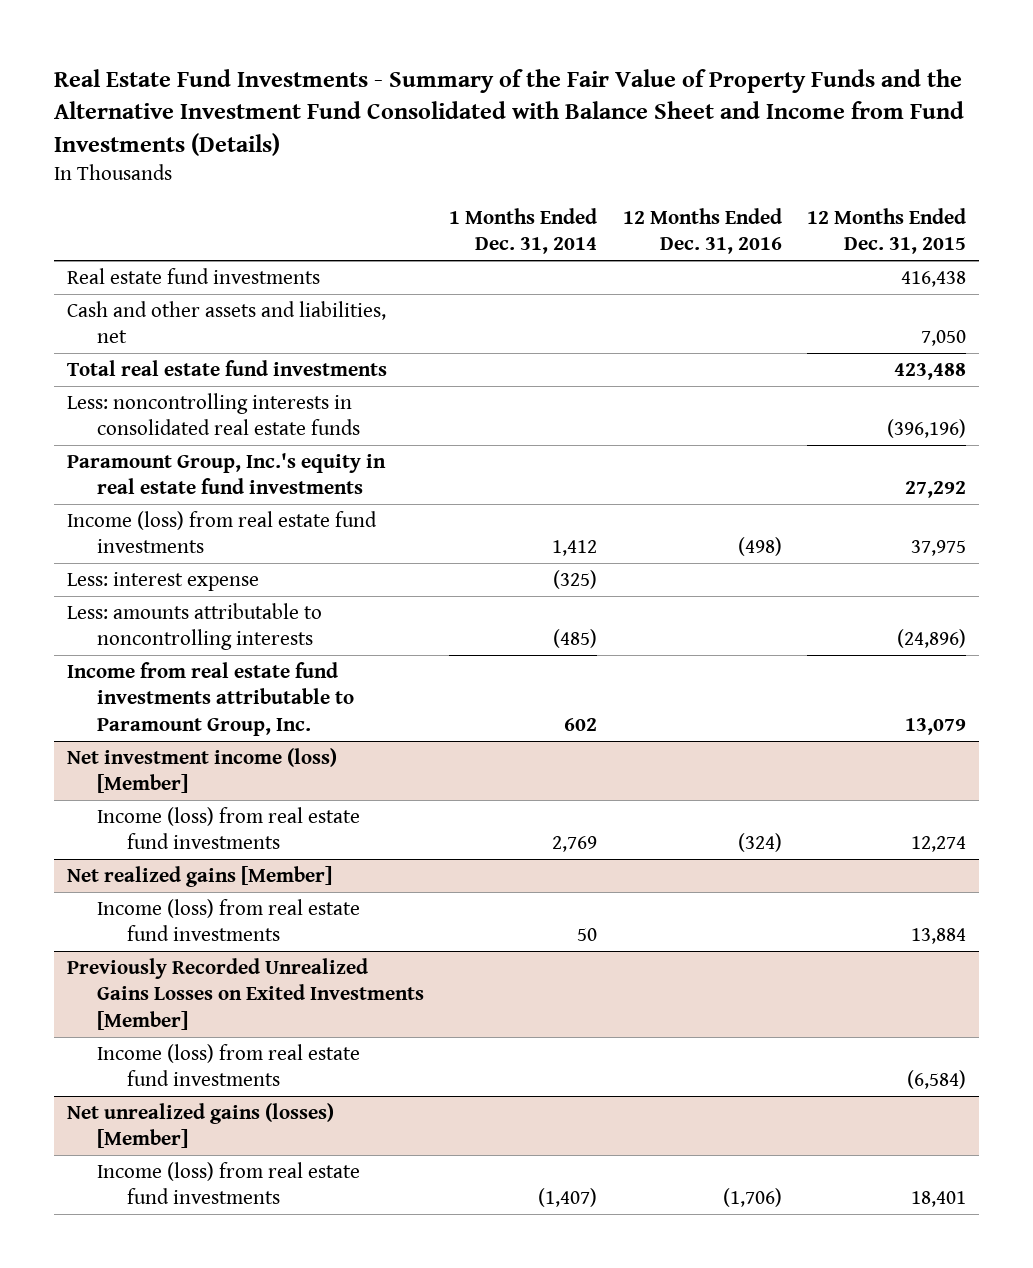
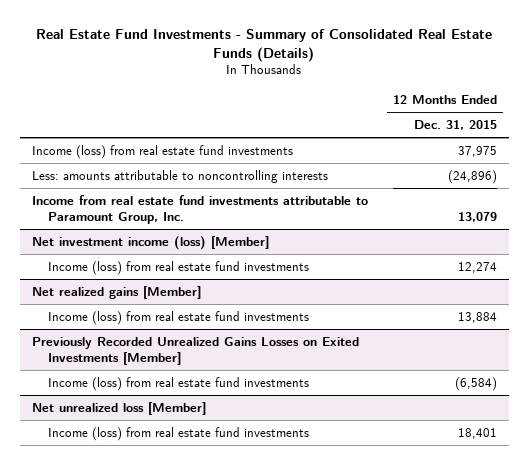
[54,68,965,156] Real Estate Fund Investments - Summary of the Fair Value of Property Funds and the Alternative Investment Fund Consolidated with Balance Sheet and Income from Fund Investments (Details) -> [36,28,493,62] Real Estate Fund Investments - Summary of Consolidated Real Estate Funds (Details)
[449,207,598,255] 1 Months Ended Dec. 31, 2014 -> none
[622,207,782,255] 12 Months Ended Dec. 31, 2016 -> none
[66,268,320,285] Real estate fund investments -> none
[66,301,386,344] Cash and other assets and liabilities, net -> none
[66,360,387,377] Total real estate fund investments -> none
[66,393,360,436] Less: noncontrolling interests in consolidated real estate funds -> none
[66,453,386,495] Paramount Group, Inc.'s equity in real estate fund investments -> none
[66,572,259,592] Less: interest expense -> none
[66,1103,334,1149] Net unrealized gains (losses) [Member] -> [32,401,207,415] Net unrealized loss [Member]

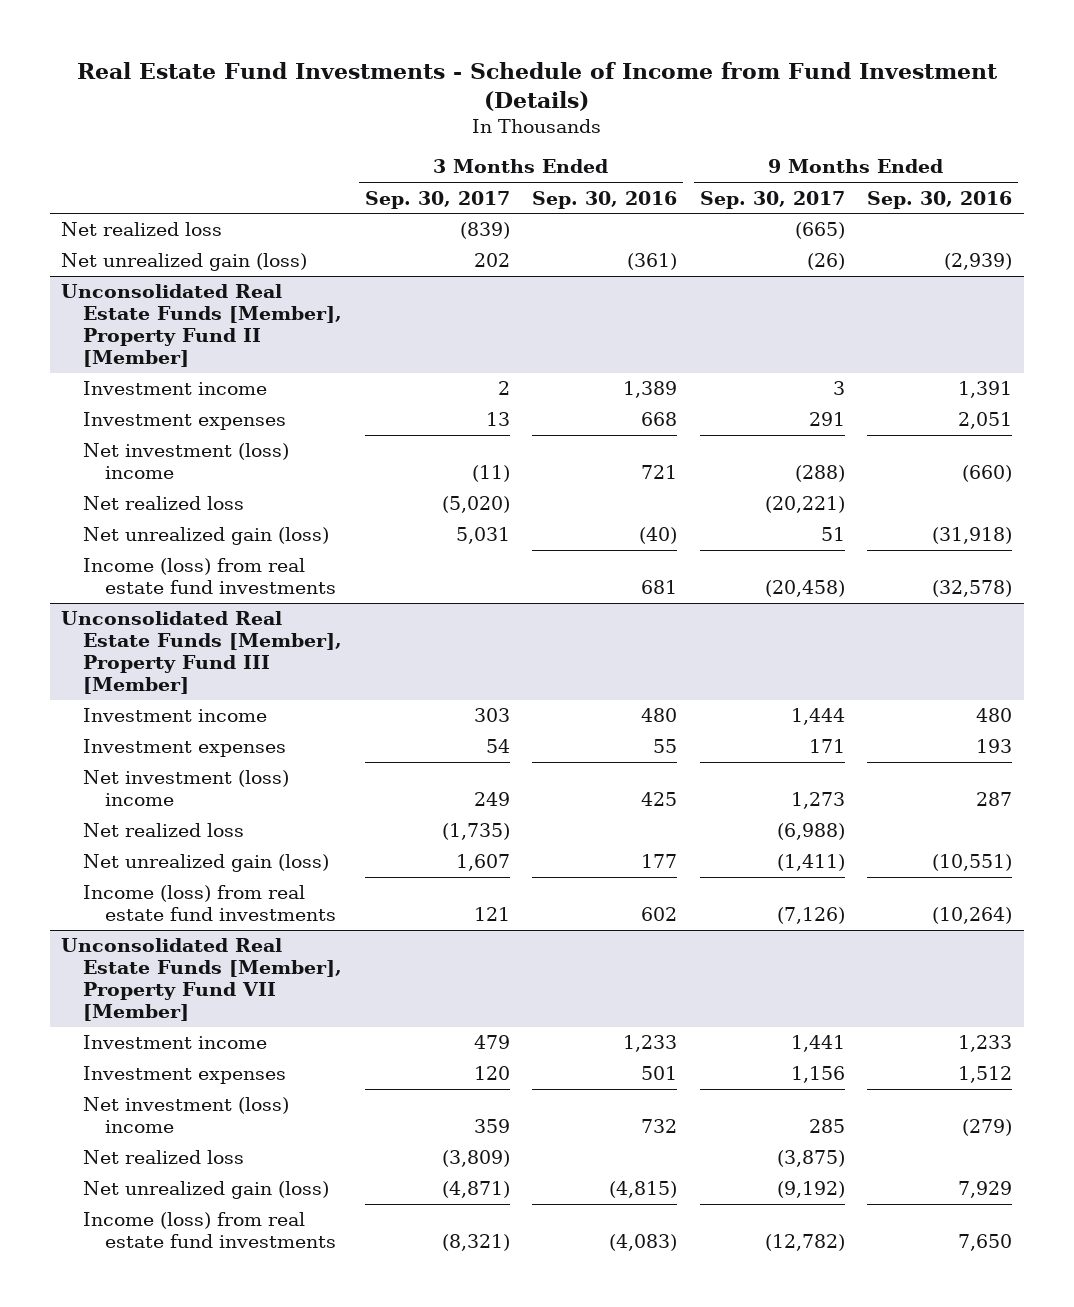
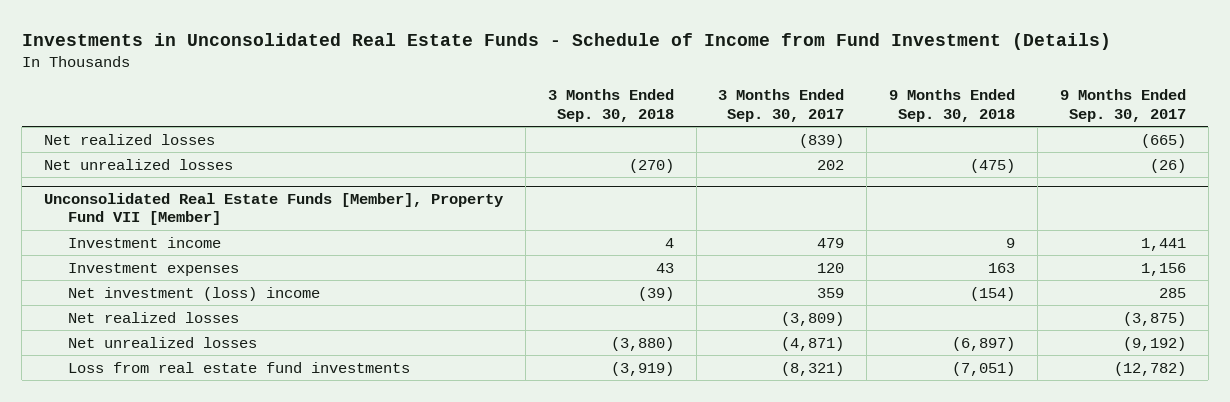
[76,61,998,111] Real Estate Fund Investments - Schedule of Income from Fund Investment (Details) -> [21,32,1111,50] Investments in Unconsolidated Real Estate Funds - Schedule of Income from Fund Investment (Details)
[532,190,678,209] Sep. 30, 2016 -> none
[867,190,1013,209] Sep. 30, 2016 -> none
none -> [547,89,674,122] 3 Months Ended Sep. 30, 2018
none -> [889,89,1016,122] 9 Months Ended Sep. 30, 2018
[61,284,342,367] Unconsolidated Real Estate Funds [Member], Property Fund II [Member] -> none
[82,381,267,396] Investment income -> none
[82,412,286,431] Investment expenses -> none
[82,443,289,480] Net investment (loss) income -> none
[82,496,244,511] Net realized loss -> none
[82,527,329,546] Net unrealized gain (loss) -> none
[82,558,336,595] Income (loss) from real estate fund investments -> none
[61,611,342,694] Unconsolidated Real Estate Funds [Member], Property Fund III [Member] -> none
[82,708,267,723] Investment income -> none
[82,739,286,758] Investment expenses -> none
[82,770,289,807] Net investment (loss) income -> none
[82,823,244,838] Net realized loss -> none
[82,854,329,873] Net unrealized gain (loss) -> none
[82,885,336,922] Income (loss) from real estate fund investments -> none
[61,222,223,237] Net realized loss -> [43,133,215,145] Net realized losses
[61,253,308,272] Net unrealized gain (loss) -> [43,158,233,170] Net unrealized losses
[82,1150,244,1165] Net realized loss -> [67,311,239,323] Net realized losses
[82,1181,329,1200] Net unrealized gain (loss) -> [67,336,257,348] Net unrealized losses
[82,1212,336,1249] Income (loss) from real estate fund investments -> [67,361,410,373] Loss from real estate fund investments

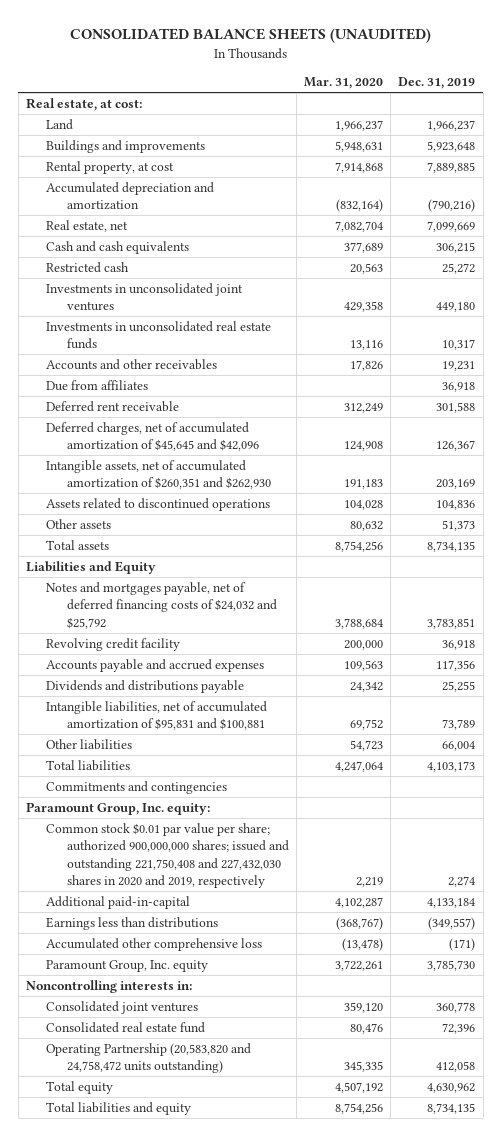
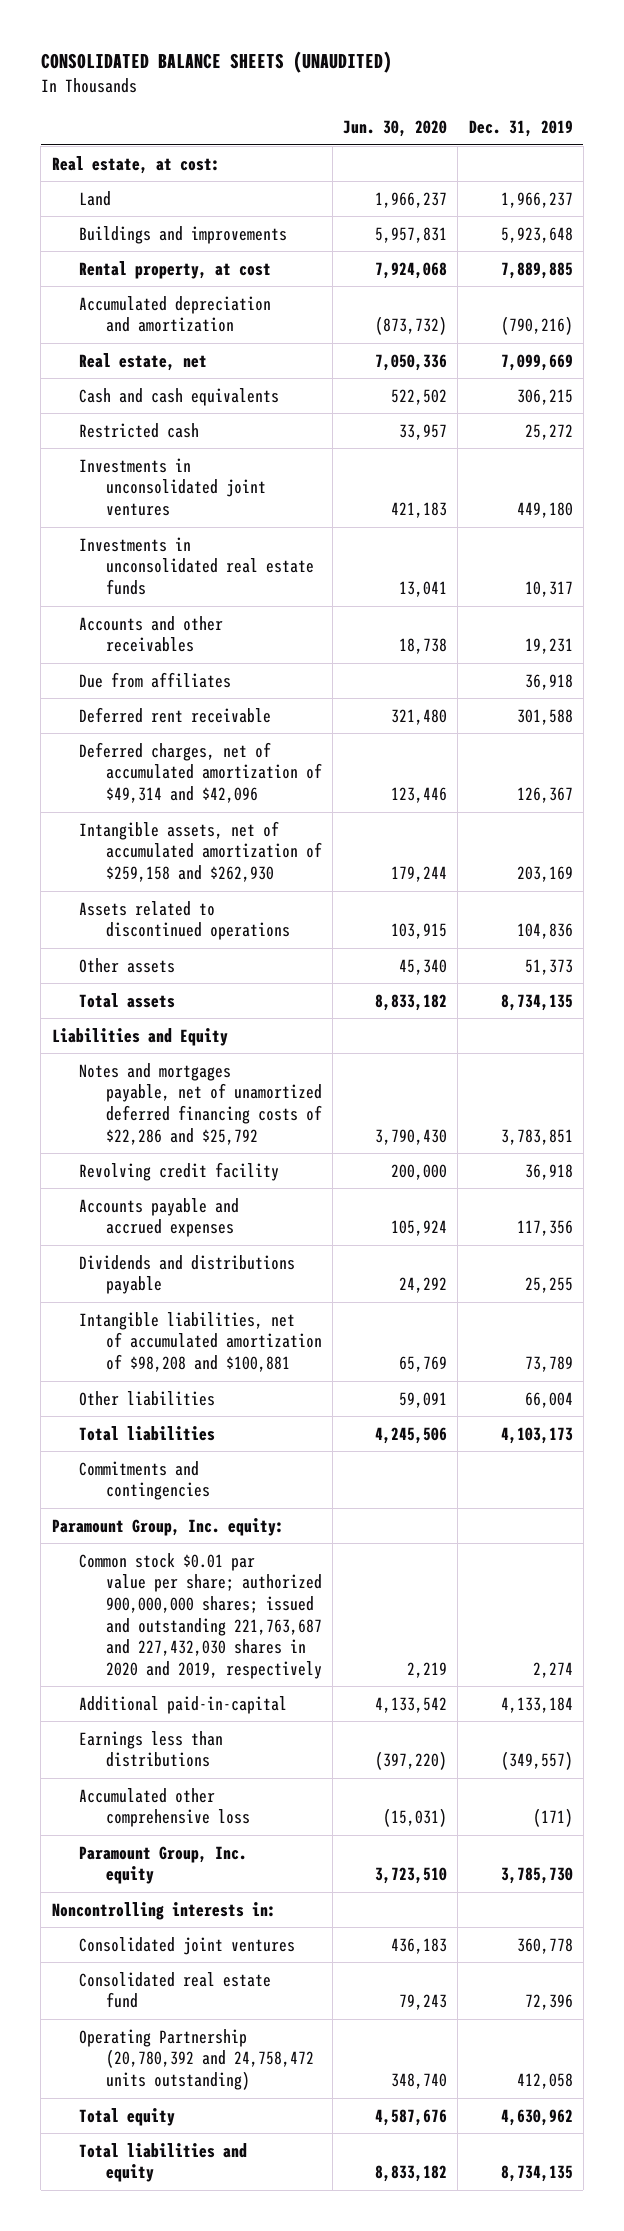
[304,77,384,90] Mar. 31, 2020 -> none
none -> [343,120,448,138] Jun. 30, 2020
[46,421,259,452] Deferred charges, net of accumulated amortization of $45,645 and $42,096 -> [78,741,322,804] Deferred charges, net of accumulated amortization of $49,314 and $42,096
[46,459,271,490] Intangible assets, net of accumulated amortization of $260,351 and $262,930 -> [78,820,322,883] Intangible assets, net of accumulated amortization of $259,158 and $262,930
[46,581,277,629] Notes and mortgages payable, net of deferred financing costs of $24,032 and $25,792 -> [78,1062,322,1145] Notes and mortgages payable, net of unamortized deferred financing costs of $22,286 and $25,792
[46,700,268,731] Intangible liabilities, net of accumulated amortization of $95,831 and $100,881 -> [78,1311,322,1373] Intangible liabilities, net of accumulated amortization of $98,208 and $100,881
[46,822,289,889] Common stock $0.01 par value per share; authorized 900,000,000 shares; issued and outstanding 221,750,408 and 227,432,030 shares in 2020 and 2019, respectively -> [78,1552,322,1679] Common stock $0.01 par value per share; authorized 900,000,000 shares; issued and outstanding 221,763,687 and 227,432,030 shares in 2020 and 2019, respectively
[46,1042,252,1074] Operating Partnership (20,583,820 and 24,758,472 units outstanding) -> [78,2028,314,2091] Operating Partnership (20,780,392 and 24,758,472 units outstanding)

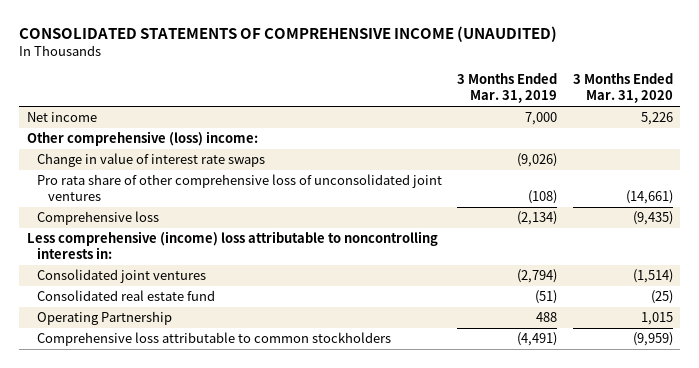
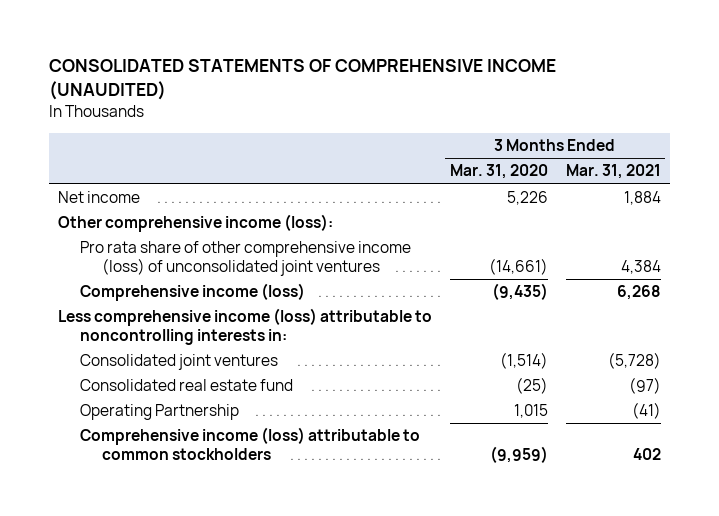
[457,73,558,104] 3 Months Ended Mar. 31, 2019 -> none
none -> [565,164,661,180] Mar. 31, 2021
[37,153,266,168] Change in value of interest rate swaps -> none
[26,131,258,147] Other comprehensive (loss) income: -> [57,214,333,233] Other comprehensive income (loss):
[37,174,443,202] Pro rata share of other comprehensive loss of unconsolidated joint ventures -> [79,241,411,276] Pro rata share of other comprehensive income (loss) of unconsolidated joint ventures
[37,211,160,226] Comprehensive loss -> [79,283,305,302] Comprehensive income (loss)
[26,231,438,260] Less comprehensive (income) loss attributable to noncontrolling interests in: -> [57,308,432,345] Less comprehensive income (loss) attributable to noncontrolling interests in:
[37,332,392,347] Comprehensive loss attributable to common stockholders -> [79,427,420,460] Comprehensive income (loss) attributable to common stockholders

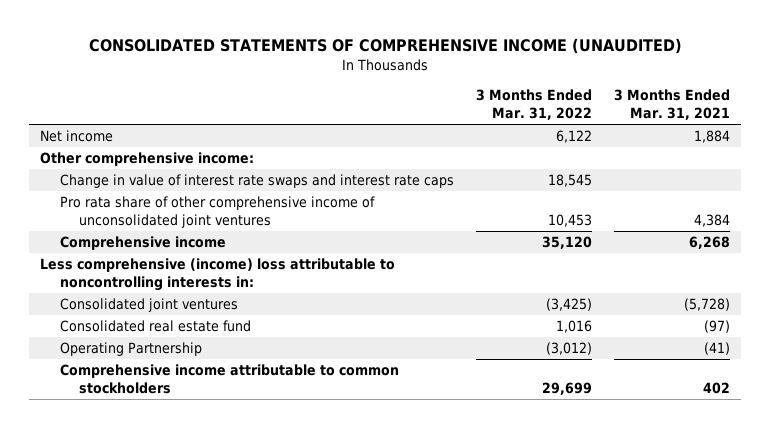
[449,164,548,180] Mar. 31, 2020 -> none
none -> [475,89,592,121] 3 Months Ended Mar. 31, 2022
[57,214,333,233] Other comprehensive income (loss): -> [40,152,255,167] Other comprehensive income:
none -> [59,174,454,189] Change in value of interest rate swaps and interest rate caps
[79,241,411,276] Pro rata share of other comprehensive income (loss) of unconsolidated joint ventures -> [59,196,375,229] Pro rata share of other comprehensive income of unconsolidated joint ventures
[79,283,305,302] Comprehensive income (loss) -> [59,236,226,251] Comprehensive income
[57,308,432,345] Less comprehensive income (loss) attributable to noncontrolling interests in: -> [40,258,396,292] Less comprehensive (income) loss attributable to noncontrolling interests in:
[79,427,420,460] Comprehensive income (loss) attributable to common stockholders -> [59,364,399,395] Comprehensive income attributable to common stockholders

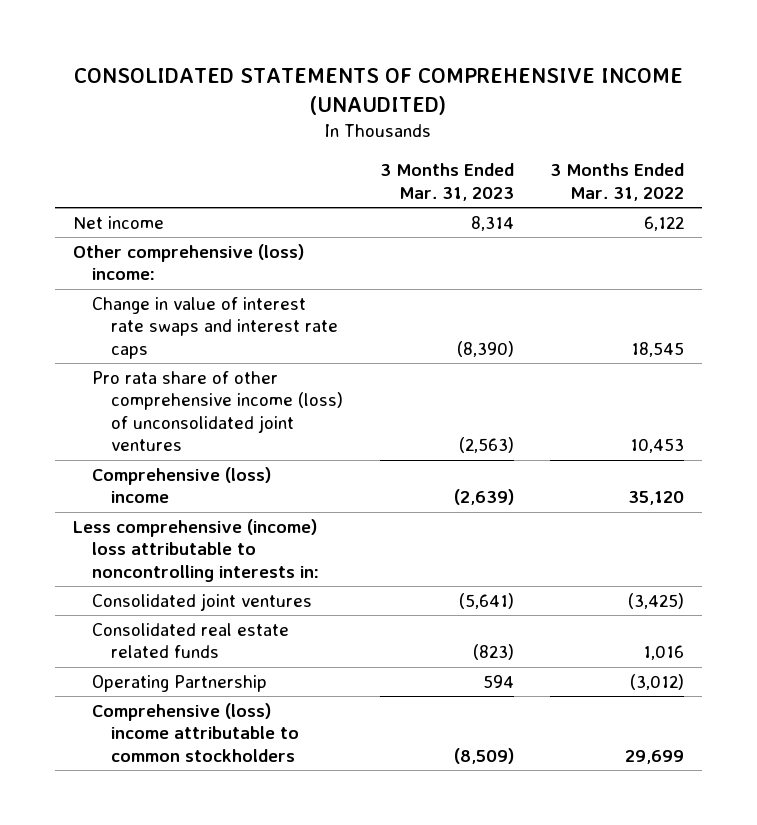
[614,89,731,121] 3 Months Ended Mar. 31, 2021 -> none
none -> [379,163,514,201] 3 Months Ended Mar. 31, 2023
[40,152,255,167] Other comprehensive income: -> [72,243,304,281] Other comprehensive (loss) income:
[59,196,375,229] Pro rata share of other comprehensive income of unconsolidated joint ventures -> [92,370,344,452] Pro rata share of other comprehensive income (loss) of unconsolidated joint ventures
[59,236,226,251] Comprehensive income -> [92,466,272,504] Comprehensive (loss) income
[59,320,251,333] Consolidated real estate fund -> [92,622,290,659] Consolidated real estate related funds
[59,364,399,395] Comprehensive income attributable to common stockholders -> [92,702,300,762] Comprehensive (loss) income attributable to common stockholders

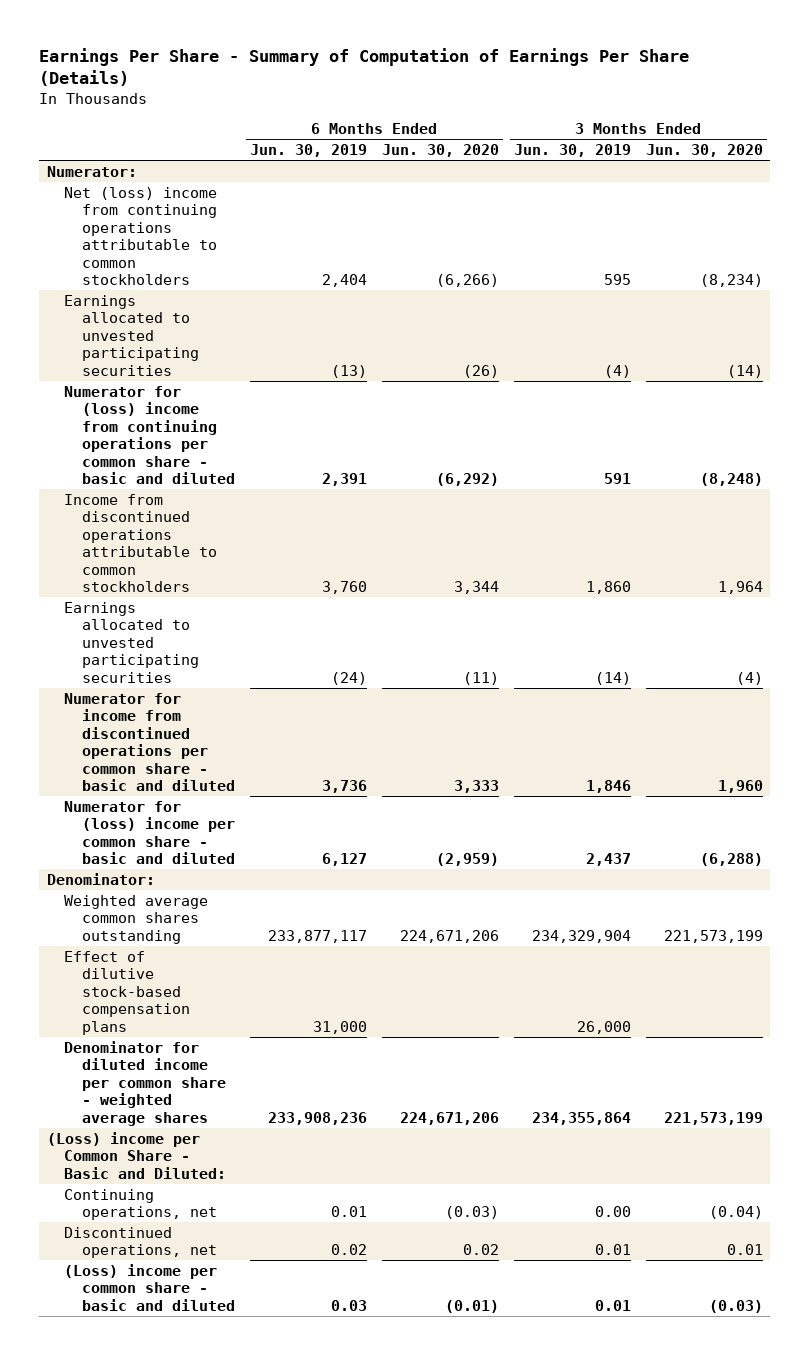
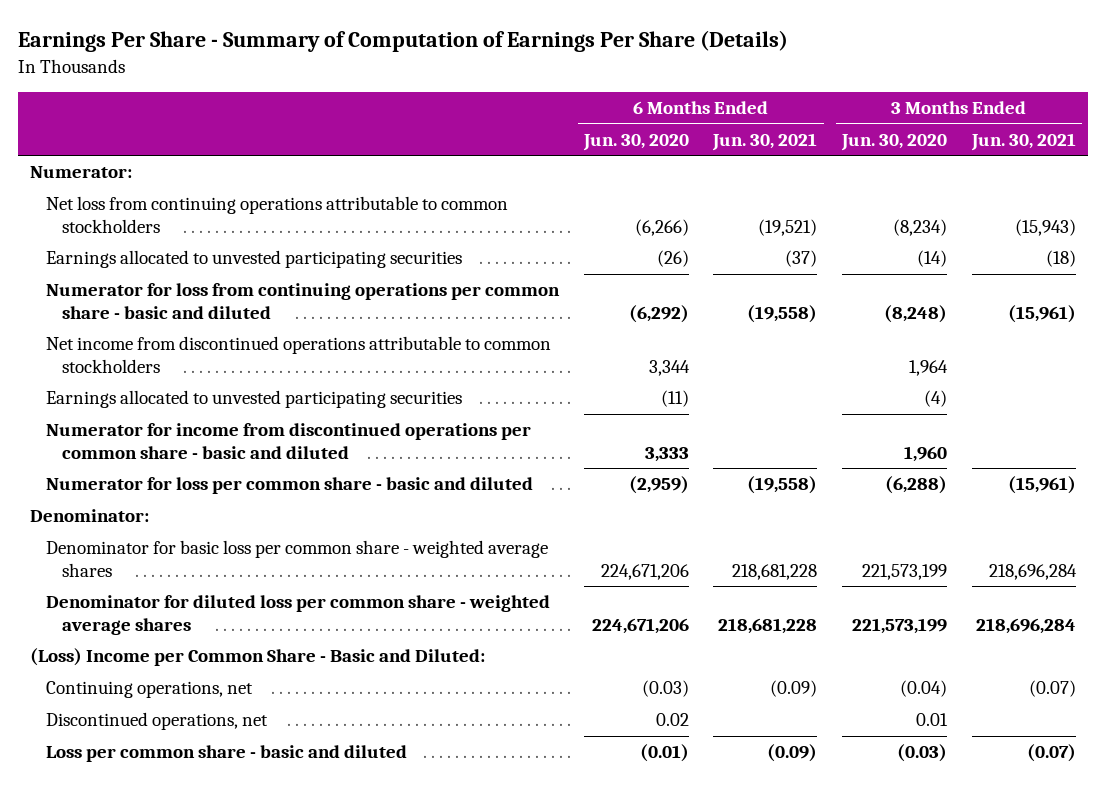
[249,144,367,158] Jun. 30, 2019 -> none
[513,144,631,158] Jun. 30, 2019 -> none
none -> [712,132,818,151] Jun. 30, 2021
none -> [970,132,1076,151] Jun. 30, 2021
[64,186,218,285] Net (loss) income from continuing operations attributable to common stockholders -> [46,196,509,233] Net loss from continuing operations attributable to common stockholders
[64,385,235,484] Numerator for (loss) income from continuing operations per common share - basic and diluted -> [46,283,561,319] Numerator for loss from continuing operations per common share - basic and diluted
[64,493,217,592] Income from discontinued operations attributable to common stockholders -> [46,336,552,373] Net income from discontinued operations attributable to common stockholders
[64,800,235,865] Numerator for (loss) income per common share - basic and diluted -> [46,477,534,495] Numerator for loss per common share - basic and diluted
[64,950,190,1035] Effect of dilutive stock-based compensation plans -> none
[64,894,209,944] Weighted average common shares outstanding -> [46,540,549,577] Denominator for basic loss per common share - weighted average shares
[64,1040,226,1126] Denominator for diluted income per common share - weighted average shares -> [46,595,551,635] Denominator for diluted loss per common share - weighted average shares
[46,1131,227,1179] (Loss) income per Common Share - Basic and Diluted: -> [29,648,485,667] (Loss) Income per Common Share - Basic and Diluted:
[64,1263,235,1311] (Loss) income per common share - basic and diluted -> [46,745,408,763] Loss per common share - basic and diluted

